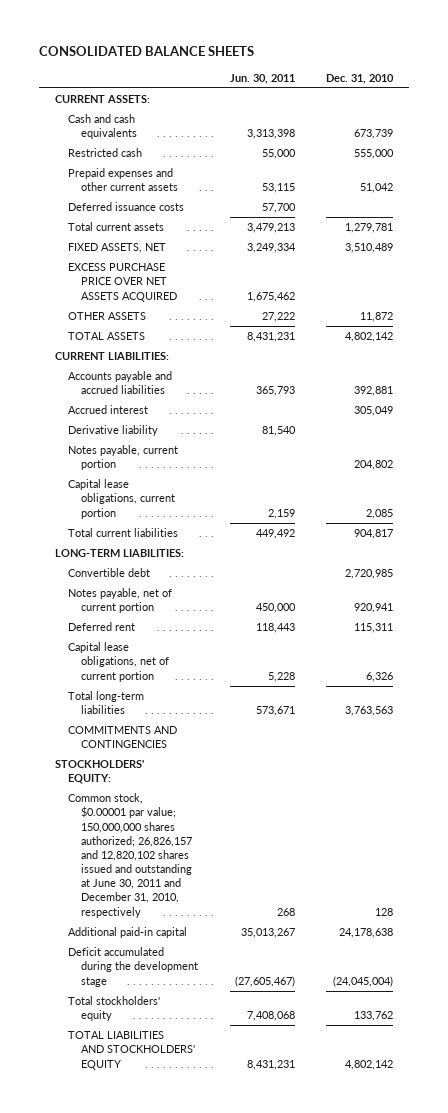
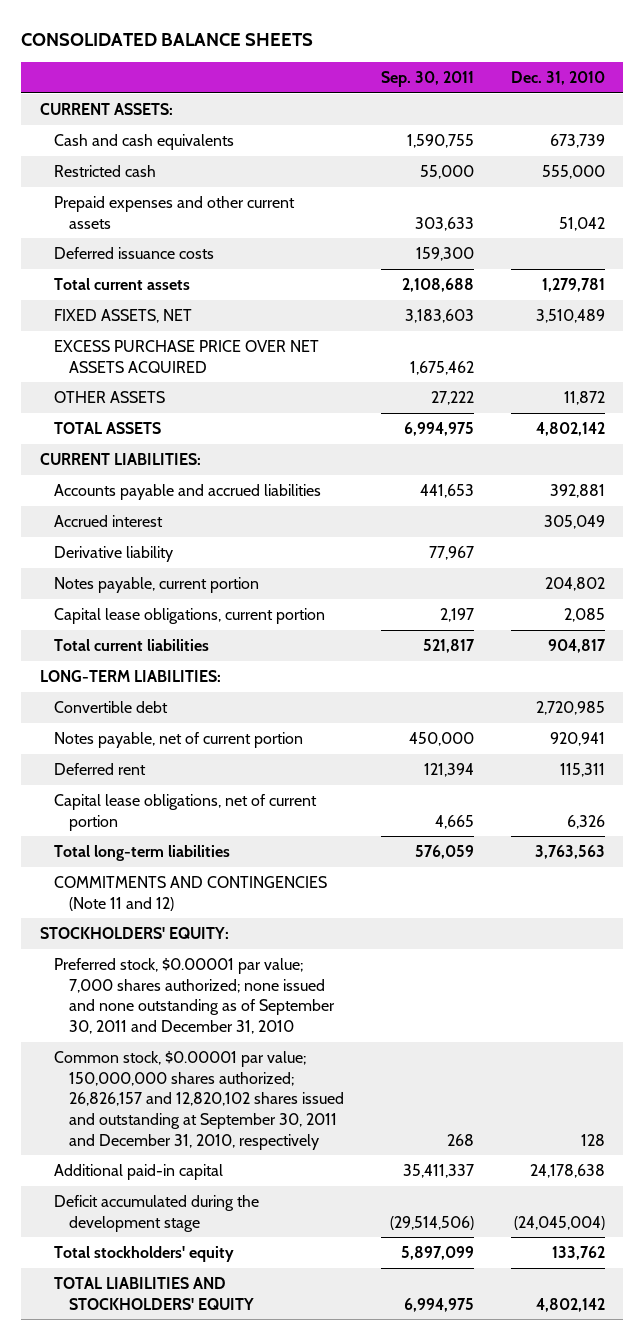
[229,73,295,84] Jun. 30, 2011 -> none
none -> [380,71,474,88] Sep. 30, 2011
[67,726,177,749] COMMITMENTS AND CONTINGENCIES -> [54,875,328,911] COMMITMENTS AND CONTINGENCIES (Note 11 and 12)
none -> [54,957,335,1034] Preferred stock, $0.00001 par value; 7,000 shares authorized; none issued and none outstanding as of September 30, 2011 and December 31, 2010
[67,793,193,918] Common stock, $0.00001 par value; 150,000,000 shares authorized; 26,826,157 and 12,820,102 shares issued and outstanding at June 30, 2011 and December 31, 2010, respectively -> [54,1050,344,1150] Common stock, $0.00001 par value; 150,000,000 shares authorized; 26,826,157 and 12,820,102 shares issued and outstanding at September 30, 2011 and December 31, 2010, respectively

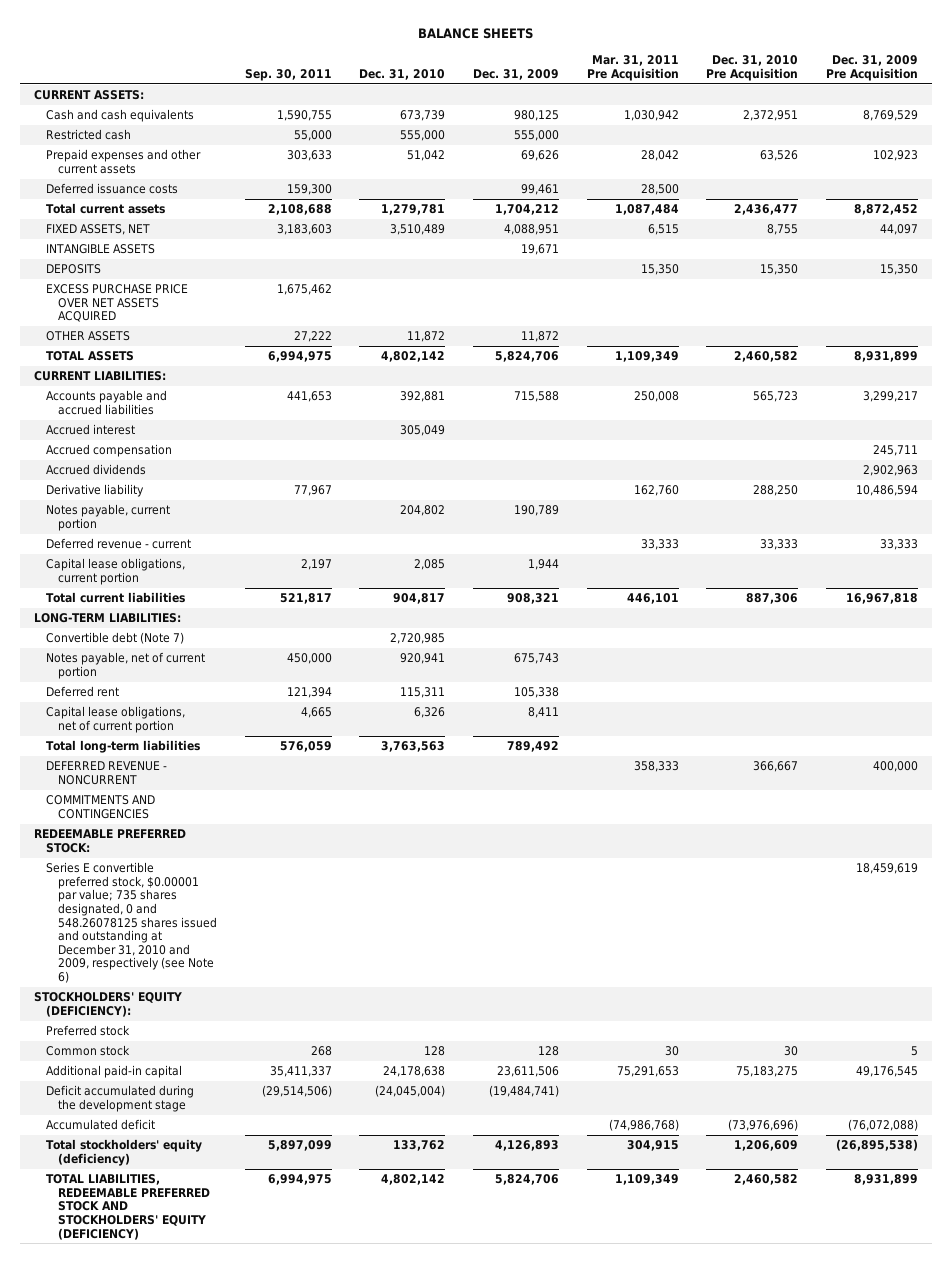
[21,33,314,47] CONSOLIDATED BALANCE SHEETS -> [418,28,534,40] BALANCE SHEETS
none -> [472,68,559,80] Dec. 31, 2009
none -> [586,55,679,81] Mar. 31, 2011 Pre Acquisition
none -> [706,55,799,81] Dec. 31, 2010 Pre Acquisition
none -> [825,55,918,81] Dec. 31, 2009 Pre Acquisition
none -> [46,244,156,255] INTANGIBLE ASSETS
none -> [46,264,102,275] DEPOSITS
none -> [46,444,173,458] Accrued compensation
none -> [46,464,147,476] Accrued dividends
none -> [46,538,192,550] Deferred revenue - current
[54,700,169,713] Convertible debt -> [46,632,185,645] Convertible debt (Note 7)
none -> [46,761,168,785] DEFERRED REVENUE - NONCURRENT
[54,875,328,911] COMMITMENTS AND CONTINGENCIES (Note 11 and 12) -> [46,795,156,819] COMMITMENTS AND CONTINGENCIES
none -> [34,829,187,853] REDEEMABLE PREFERRED STOCK:
none -> [46,862,217,983] Series E convertible preferred stock, $0.00001 par value; 735 shares designated, 0 and 548.26078125 shares issued and outstanding at December 31, 2010 and 2009, respectively (see Note 6)
[39,926,229,939] STOCKHOLDERS' EQUITY: -> [34,992,183,1017] STOCKHOLDERS' EQUITY (DEFICIENCY):
[54,957,335,1034] Preferred stock, $0.00001 par value; 7,000 shares authorized; none issued and none outstanding as of September 30, 2011 and December 31, 2010 -> [46,1025,131,1037] Preferred stock
[54,1050,344,1150] Common stock, $0.00001 par value; 150,000,000 shares authorized; 26,826,157 and 12,820,102 shares issued and outstanding at September 30, 2011 and December 31, 2010, respectively -> [46,1045,131,1057] Common stock
none -> [46,1119,156,1131] Accumulated deficit
[54,1245,235,1262] Total stockholders' equity -> [46,1139,203,1166] Total stockholders' equity (deficiency)
[54,1276,254,1310] TOTAL LIABILITIES AND STOCKHOLDERS' EQUITY -> [46,1174,210,1240] TOTAL LIABILITIES, REDEEMABLE PREFERRED STOCK AND STOCKHOLDERS' EQUITY (DEFICIENCY)

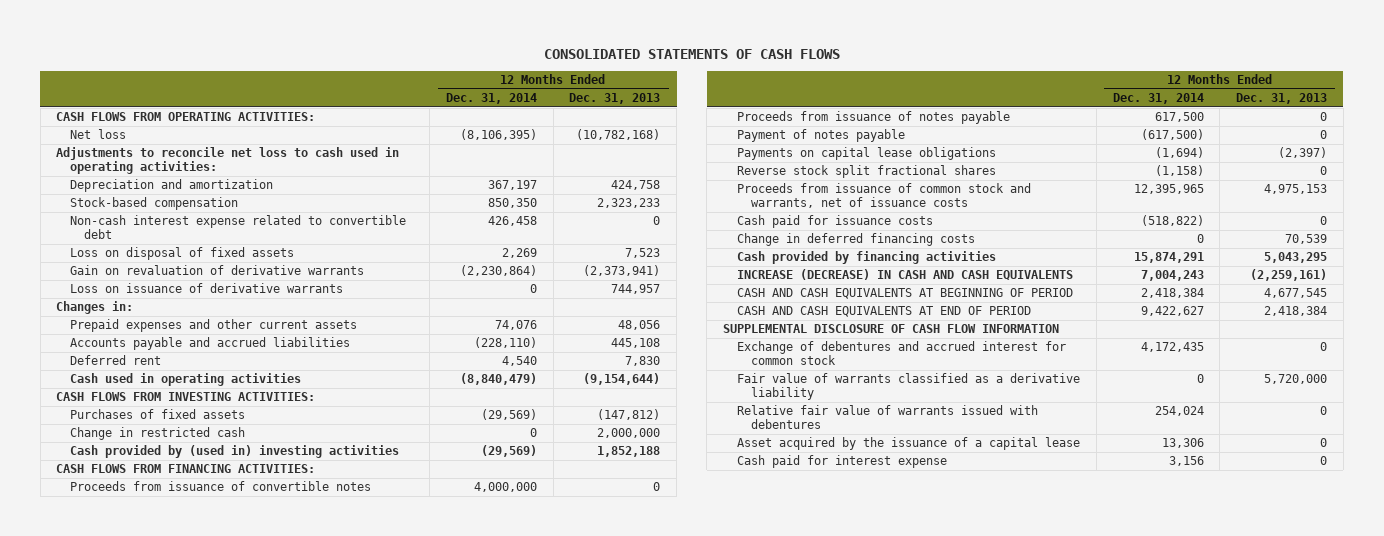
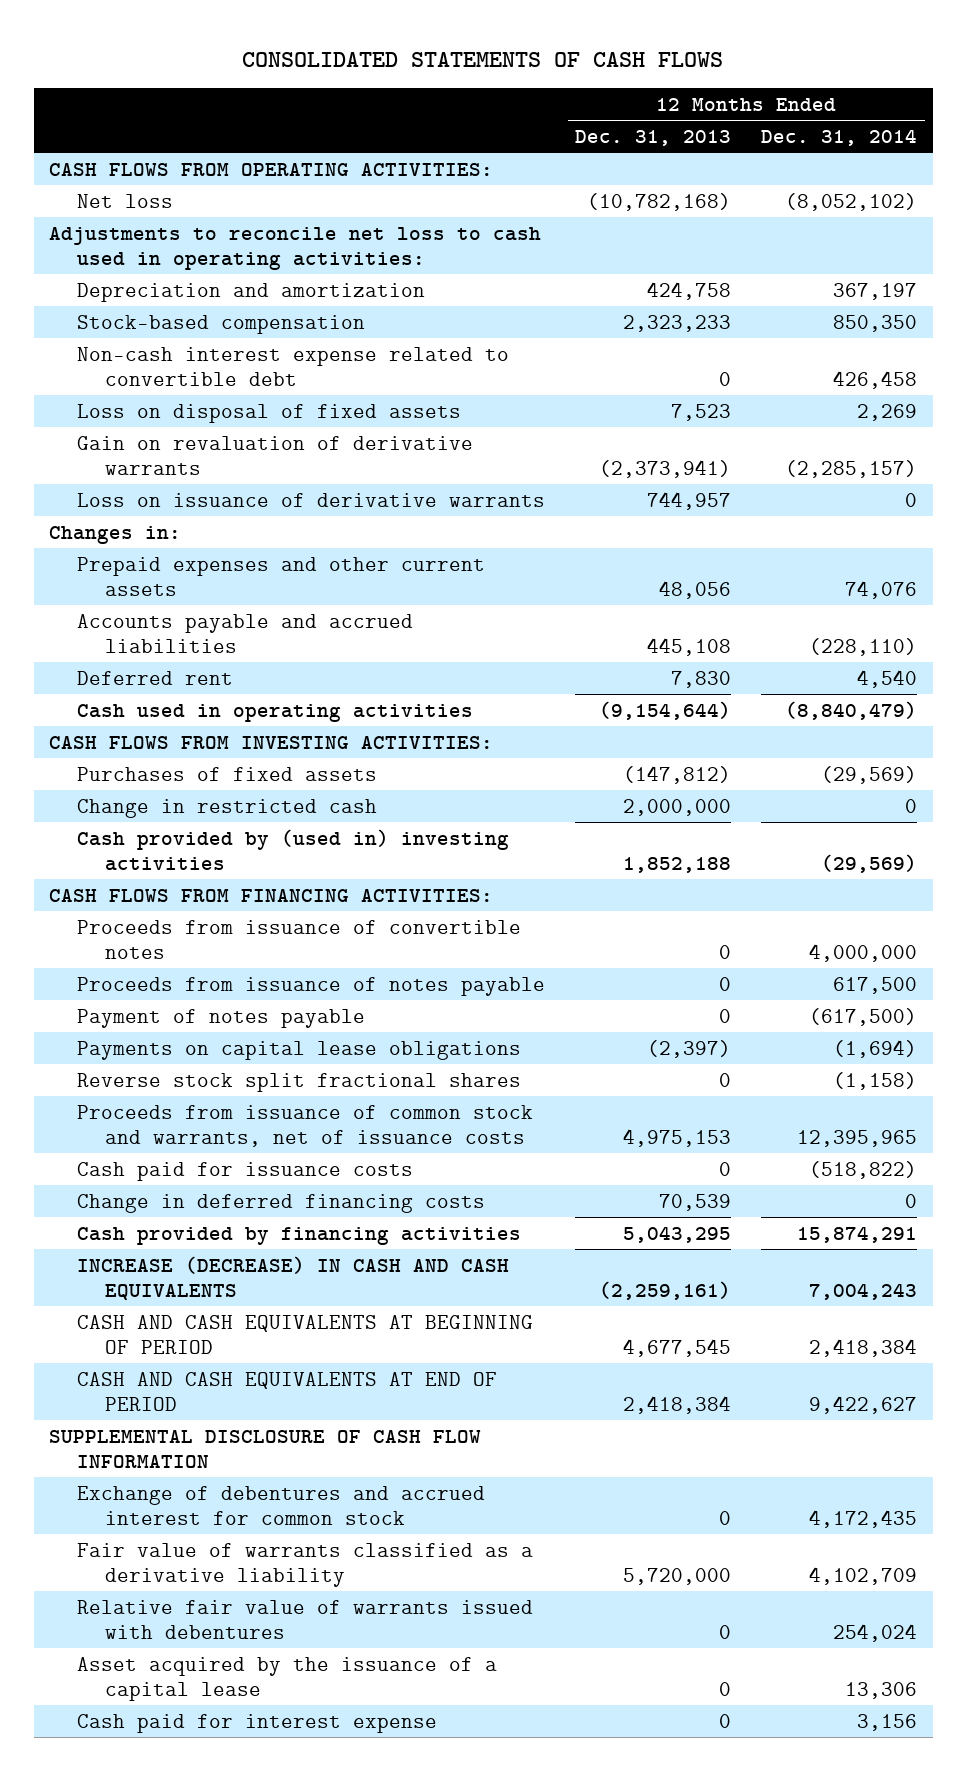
[459,129,537,141] (8,106,395) -> [785,192,918,211] (8,052,102)
[459,265,537,277] (2,230,864) -> [785,459,918,478] (2,285,157)
[1196,374,1204,384] 0 -> [809,1566,918,1585] 4,102,709

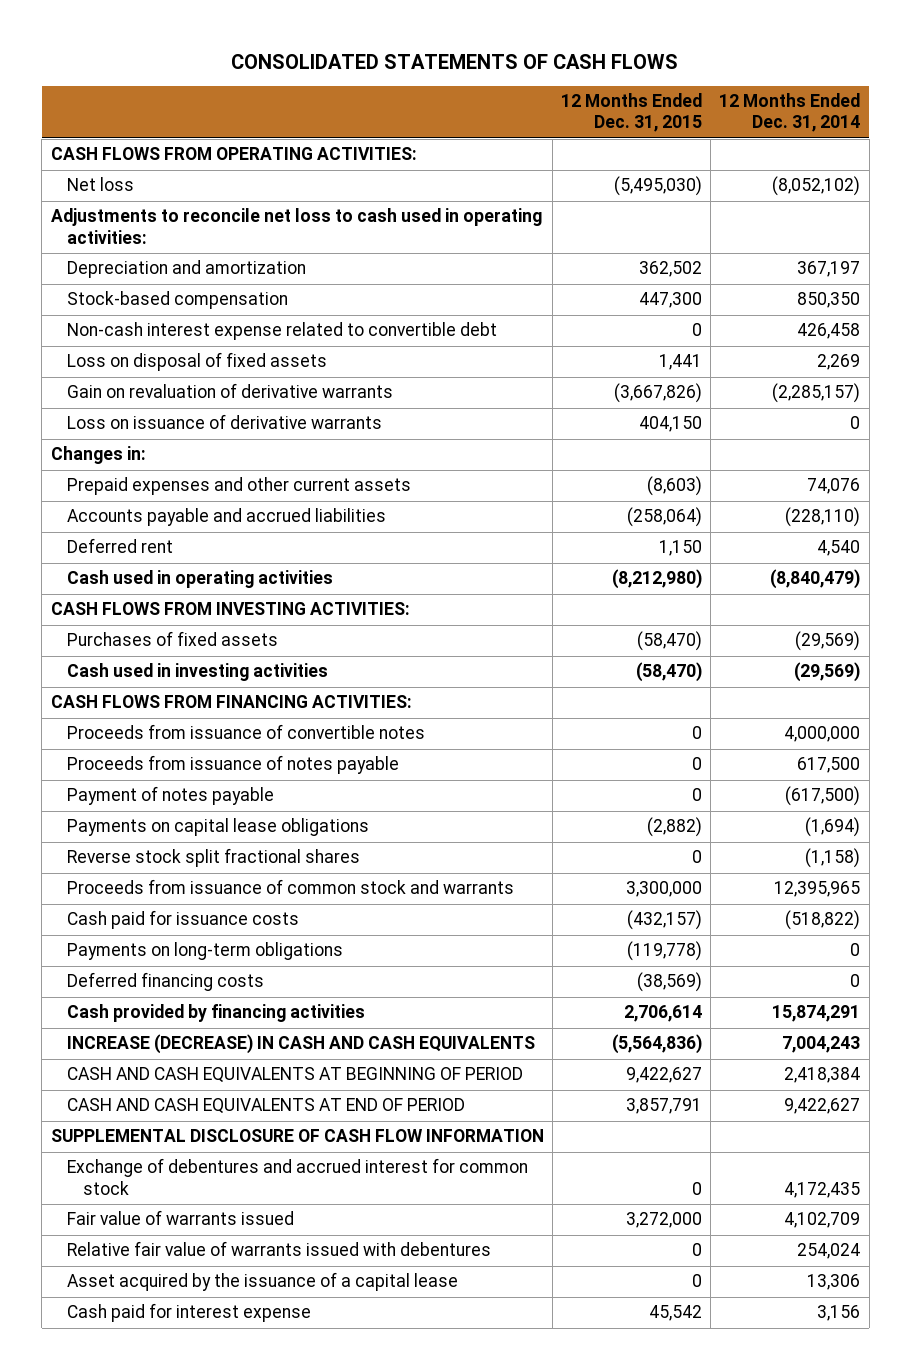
[575,129,732,146] Dec. 31, 2013 -> none
none -> [560,93,702,133] 12 Months Ended Dec. 31, 2015
[76,798,377,818] Change in restricted cash -> none
[76,828,509,871] Cash provided by (used in) investing activities -> [66,663,328,682] Cash used in investing activities
[76,1104,533,1147] Proceeds from issuance of common stock and warrants, net of issuance costs -> [66,879,514,895] Proceeds from issuance of common stock and warrants
none -> [66,942,343,961] Payments on long-term obligations
[76,1193,485,1213] Change in deferred financing costs -> [66,972,264,992] Deferred financing costs
[76,1542,533,1587] Fair value of warrants classified as a derivative liability -> [66,1210,294,1226] Fair value of warrants issued

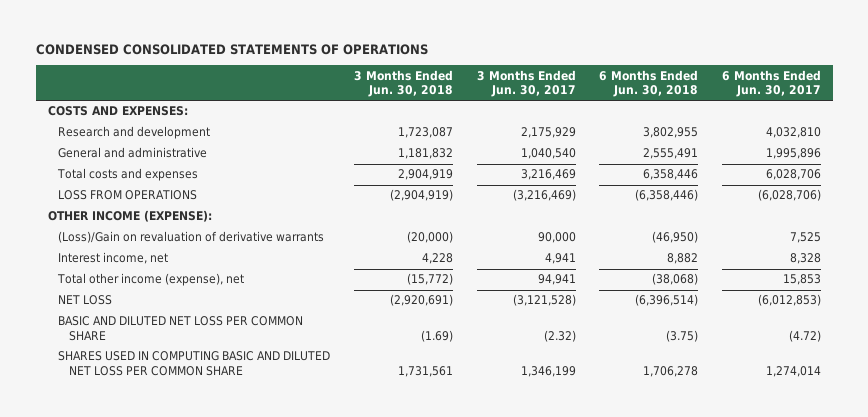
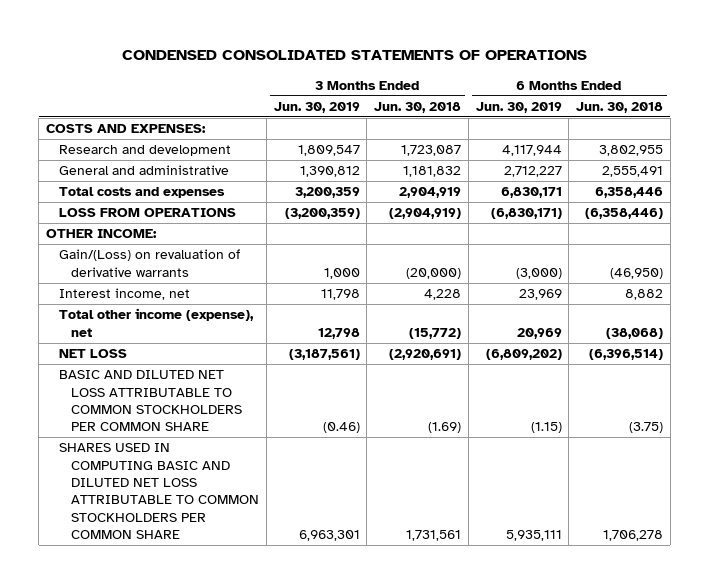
[476,69,576,98] 3 Months Ended Jun. 30, 2017 -> none
[721,69,821,98] 6 Months Ended Jun. 30, 2017 -> none
none -> [273,101,360,113] Jun. 30, 2019
none -> [475,101,562,113] Jun. 30, 2019
[47,210,212,223] OTHER INCOME (EXPENSE): -> [46,229,158,239] OTHER INCOME:
[58,231,325,244] (Loss)/Gain on revaluation of derivative warrants -> [58,249,240,277] Gain/(Loss) on revaluation of derivative warrants
[58,316,304,341] BASIC AND DILUTED NET LOSS PER COMMON SHARE -> [58,370,243,432] BASIC AND DILUTED NET LOSS ATTRIBUTABLE TO COMMON STOCKHOLDERS PER COMMON SHARE
[58,351,331,376] SHARES USED IN COMPUTING BASIC AND DILUTED NET LOSS PER COMMON SHARE -> [58,443,260,539] SHARES USED IN COMPUTING BASIC AND DILUTED NET LOSS ATTRIBUTABLE TO COMMON STOCKHOLDERS PER COMMON SHARE

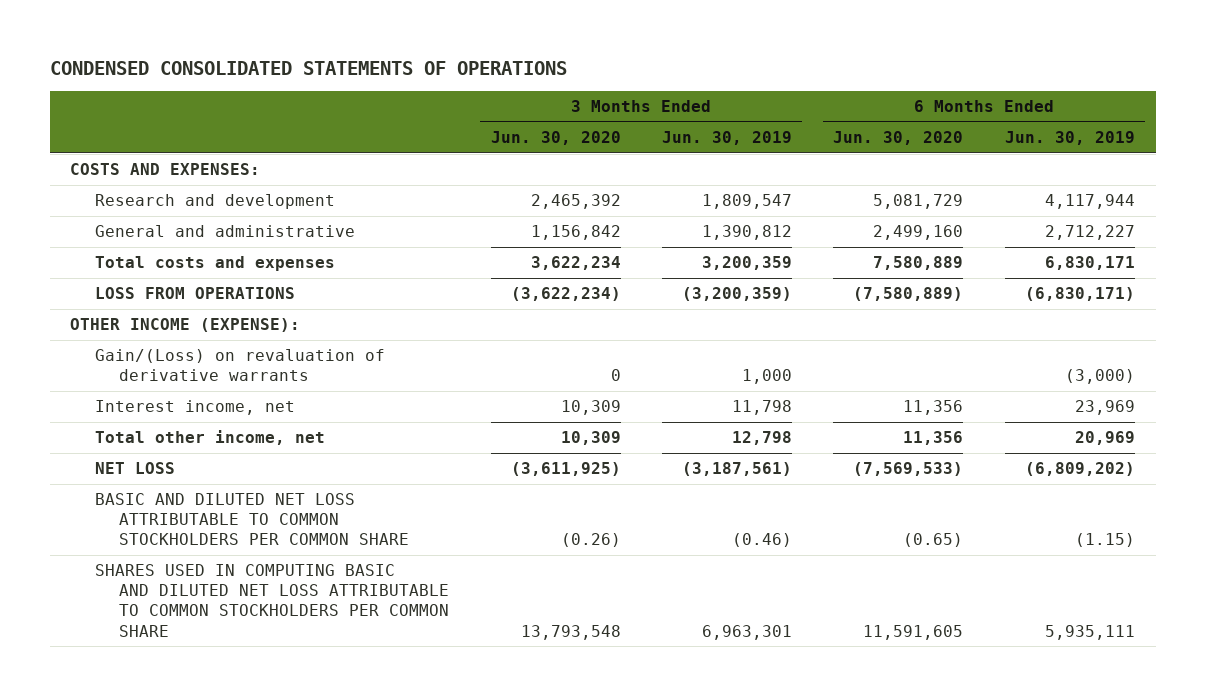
[374,101,462,113] Jun. 30, 2018 -> none
[576,101,664,113] Jun. 30, 2018 -> none
none -> [490,131,621,146] Jun. 30, 2020
none -> [833,131,964,146] Jun. 30, 2020
[46,229,158,239] OTHER INCOME: -> [70,318,301,333] OTHER INCOME (EXPENSE):
[58,308,254,337] Total other income (expense), net -> [94,430,325,446] Total other income, net

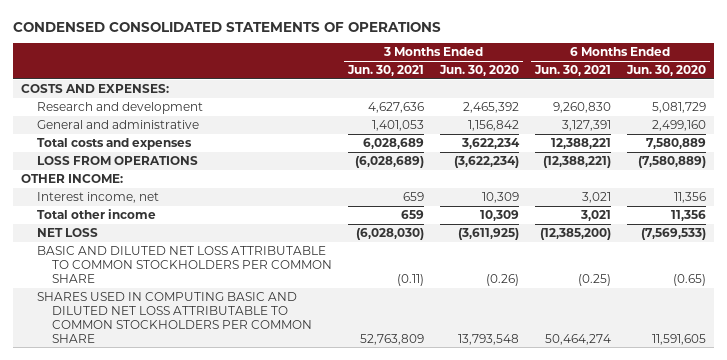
[662,131,793,146] Jun. 30, 2019 -> none
[1004,131,1135,146] Jun. 30, 2019 -> none
none -> [347,65,425,77] Jun. 30, 2021
none -> [534,65,612,77] Jun. 30, 2021
[94,349,385,382] Gain/(Loss) on revaluation of derivative warrants -> none
[70,318,301,333] OTHER INCOME (EXPENSE): -> [21,173,124,183] OTHER INCOME:
[94,430,325,446] Total other income, net -> [36,208,156,219] Total other income

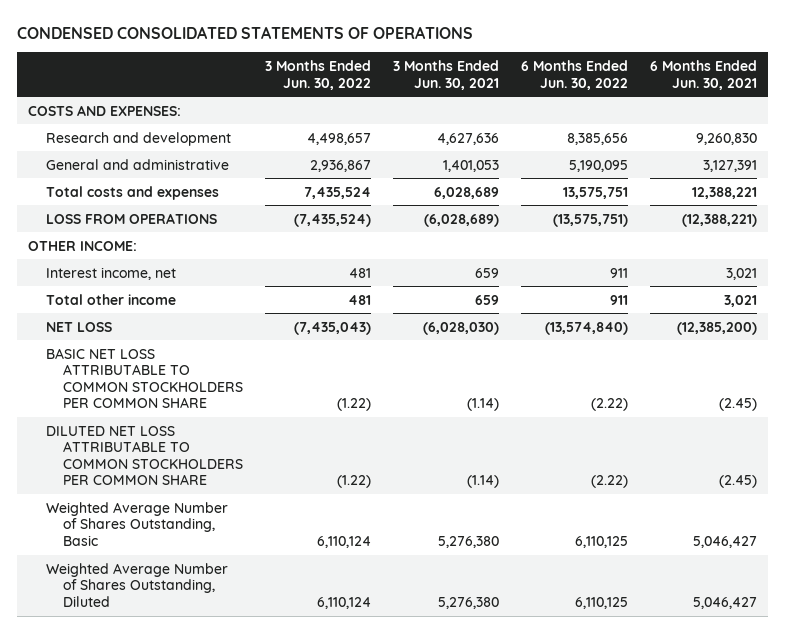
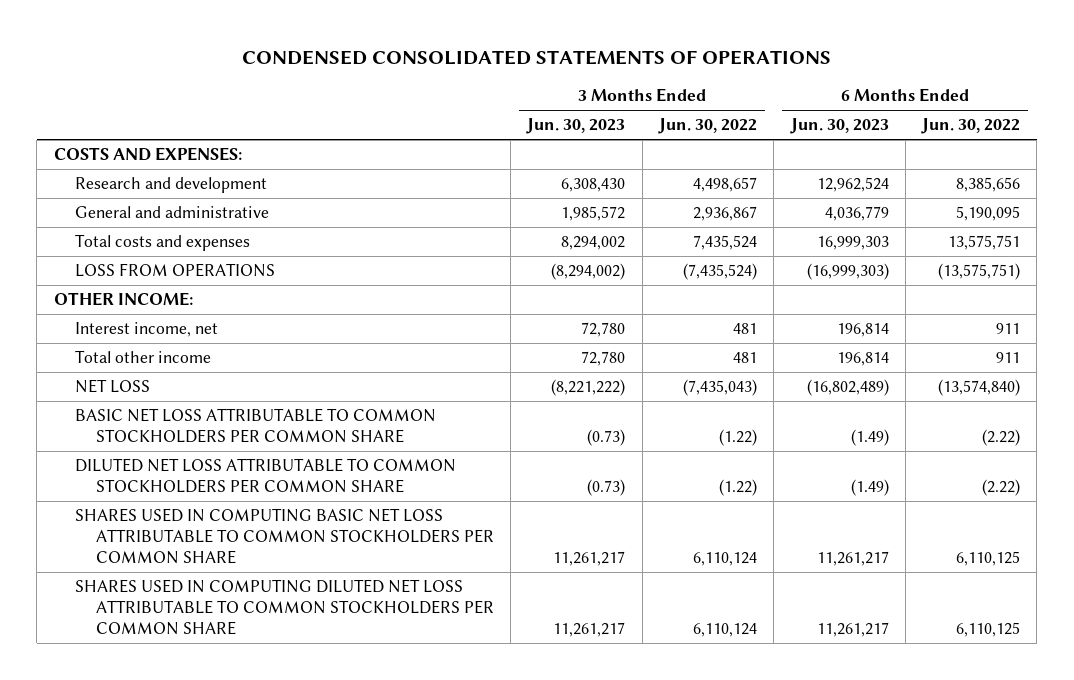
[393,60,500,90] 3 Months Ended Jun. 30, 2021 -> none
[650,60,758,90] 6 Months Ended Jun. 30, 2021 -> none
none -> [526,118,626,135] Jun. 30, 2023
none -> [789,118,889,135] Jun. 30, 2023
[45,501,228,546] Weighted Average Number of Shares Outstanding, Basic -> [74,508,494,564] SHARES USED IN COMPUTING BASIC NET LOSS ATTRIBUTABLE TO COMMON STOCKHOLDERS PER COMMON SHARE
[45,562,228,607] Weighted Average Number of Shares Outstanding, Diluted -> [74,579,494,635] SHARES USED IN COMPUTING DILUTED NET LOSS ATTRIBUTABLE TO COMMON STOCKHOLDERS PER COMMON SHARE

